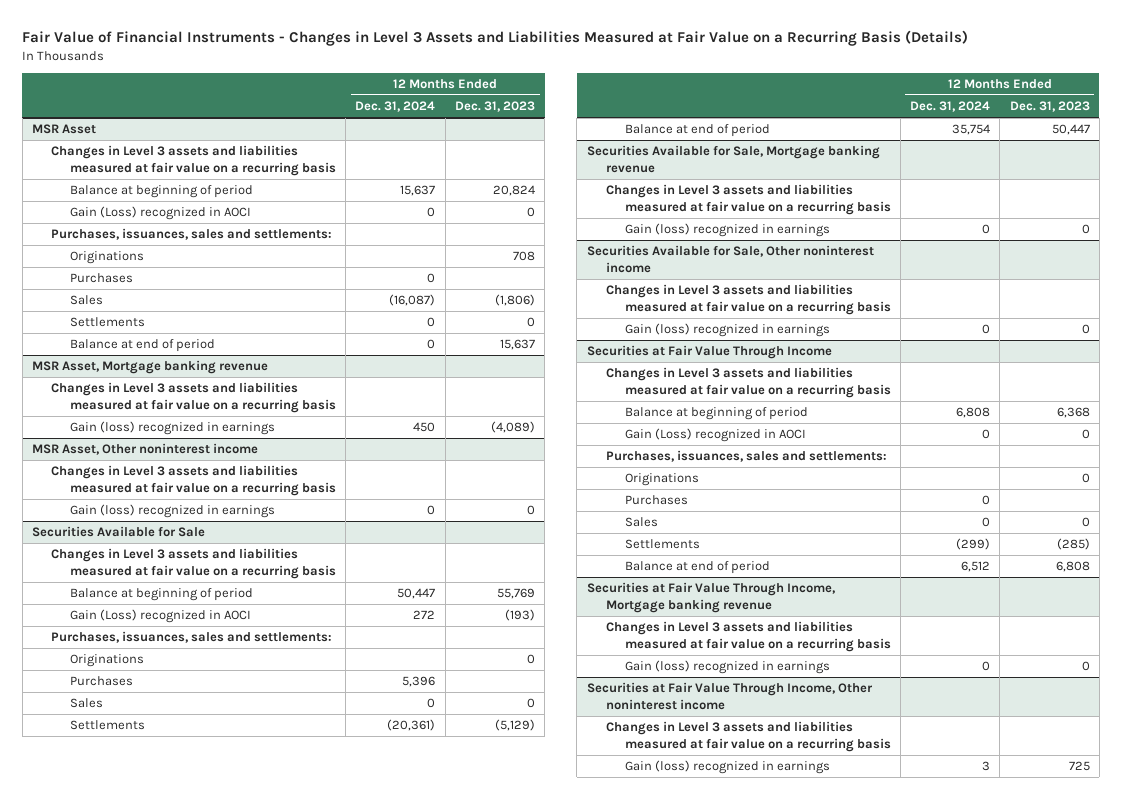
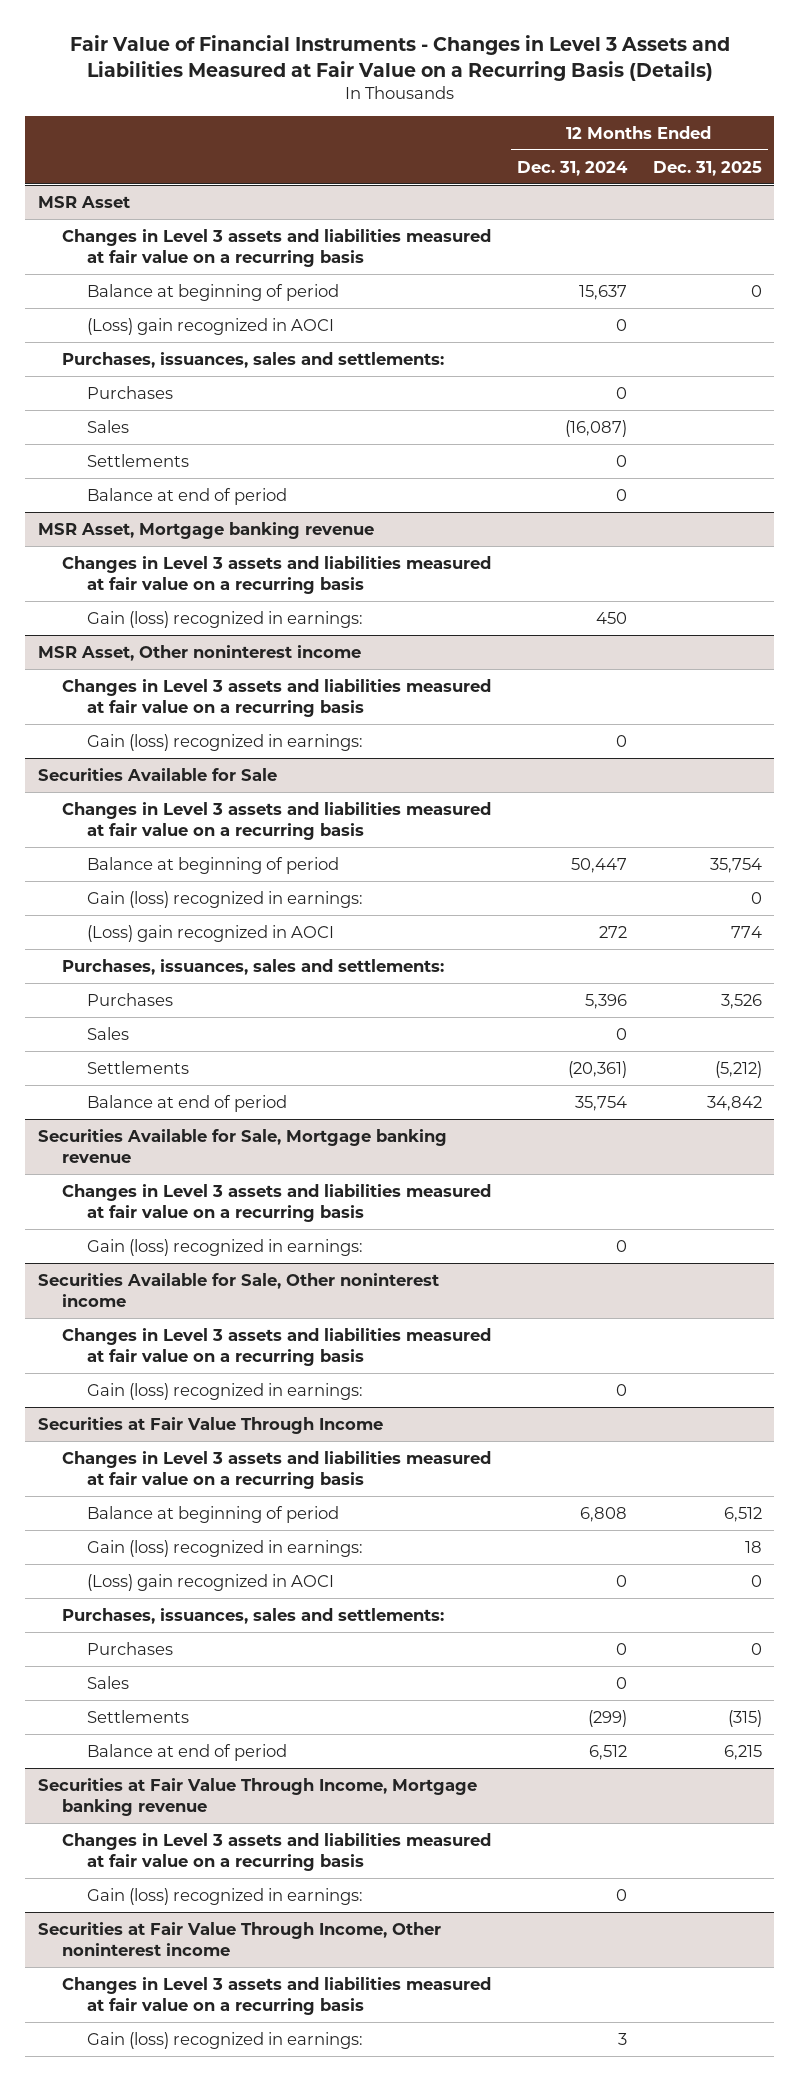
[454,101,535,113] Dec. 31, 2023 -> none
none -> [652,160,762,176] Dec. 31, 2025
[69,206,251,221] Gain (Loss) recognized in AOCI -> [86,317,334,335] (Loss) gain recognized in AOCI
[69,251,144,265] Originations -> none
[69,421,275,436] Gain (loss) recognized in earnings -> [86,610,363,628] Gain (loss) recognized in earnings:
[69,504,275,519] Gain (loss) recognized in earnings -> [86,733,363,751] Gain (loss) recognized in earnings:
none -> [86,890,363,908] Gain (loss) recognized in earnings:
[69,609,251,624] Gain (Loss) recognized in AOCI -> [86,924,334,942] (Loss) gain recognized in AOCI
[69,654,144,668] Originations -> none
[624,223,830,238] Gain (loss) recognized in earnings -> [86,1238,363,1256] Gain (loss) recognized in earnings:
[624,323,830,338] Gain (loss) recognized in earnings -> [86,1382,363,1400] Gain (loss) recognized in earnings:
none -> [86,1539,363,1557] Gain (loss) recognized in earnings:
[624,428,806,443] Gain (Loss) recognized in AOCI -> [86,1573,334,1591] (Loss) gain recognized in AOCI
[624,473,699,487] Originations -> none
[624,660,830,675] Gain (loss) recognized in earnings -> [86,1887,363,1905] Gain (loss) recognized in earnings:
[624,760,830,775] Gain (loss) recognized in earnings -> [86,2031,363,2049] Gain (loss) recognized in earnings:

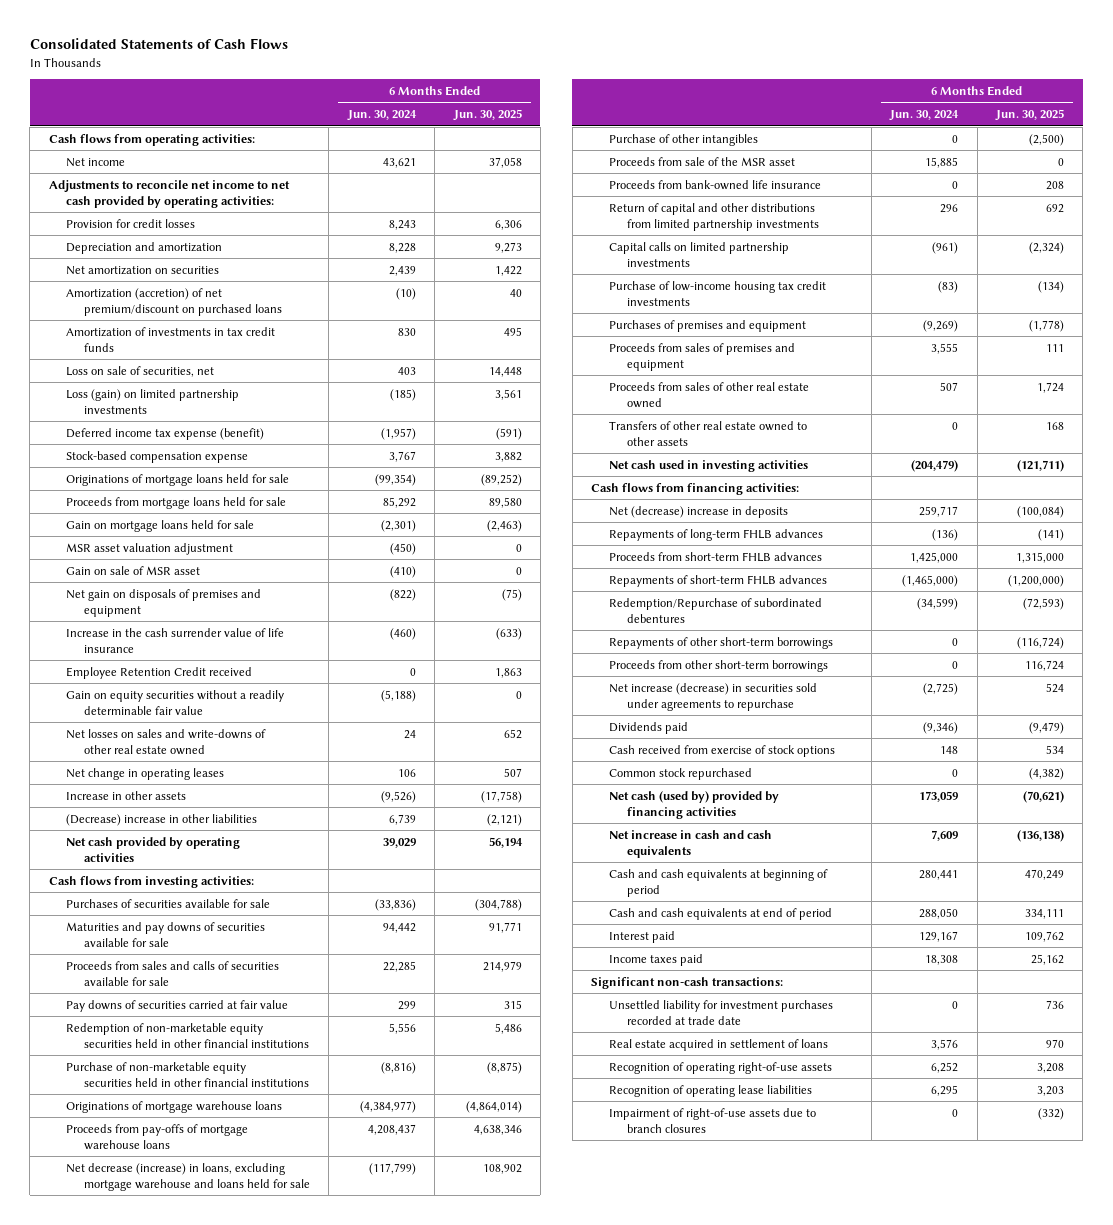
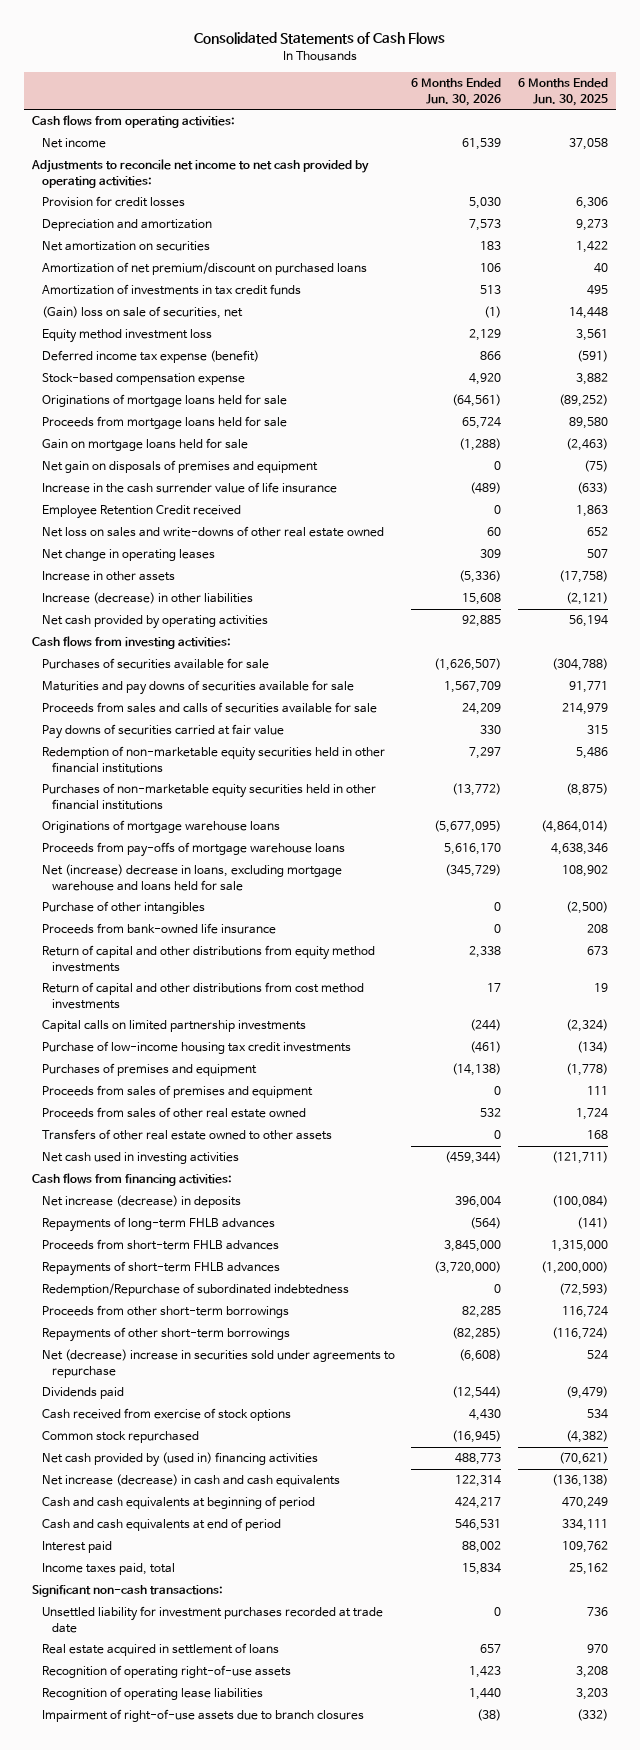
[346,110,417,122] Jun. 30, 2024 -> none
none -> [411,78,502,106] 6 Months Ended Jun. 30, 2026
[66,287,283,316] Amortization (accretion) of net premium/discount on purchased loans -> [42,262,368,276] Amortization of net premium/discount on purchased loans
[66,365,215,377] Loss on sale of securities, net -> [42,306,244,320] (Gain) loss on sale of securities, net
[66,388,240,414] Loss (gain) on limited partnership investments -> [42,329,213,344] Equity method investment loss
[66,542,234,555] MSR asset valuation adjustment -> none
[66,565,201,575] Gain on sale of MSR asset -> none
[66,689,285,715] Gain on equity securities without a readily determinable fair value -> none
[66,728,267,755] Net losses on sales and write-downs of other real estate owned -> [42,526,385,538] Net loss on sales and write-downs of other real estate owned
[66,813,258,826] (Decrease) increase in other liabilities -> [42,592,254,605] Increase (decrease) in other liabilities
[66,1061,310,1087] Purchase of non-marketable equity securities held in other financial institutions -> [42,783,377,810] Purchases of non-marketable equity securities held in other financial institutions
[66,1162,311,1191] Net decrease (increase) in loans, excluding mortgage warehouse and loans held for sale -> [42,864,343,891] Net (increase) decrease in loans, excluding mortgage warehouse and loans held for sale
[608,156,795,166] Proceeds from sale of the MSR asset -> none
[608,202,819,231] Return of capital and other distributions from limited partnership investments -> [42,945,376,972] Return of capital and other distributions from equity method investments
[1046,203,1065,213] 692 -> [586,946,608,956] 673
none -> [42,982,365,1009] Return of capital and other distributions from cost method investments
[608,505,788,518] Net (decrease) increase in deposits -> [42,1195,242,1209] Net increase (decrease) in deposits
[608,597,822,623] Redemption/Repurchase of subordinated debentures -> [42,1283,350,1297] Redemption/Repurchase of subordinated indebtedness
[608,636,833,649] Repayments of other short-term borrowings -> [42,1327,291,1343] Repayments of other short-term borrowings
[608,682,817,711] Net increase (decrease) in securities sold under agreements to repurchase -> [42,1349,396,1378] Net (decrease) increase in securities sold under agreements to repurchase
[608,790,779,819] Net cash (used by) provided by financing activities -> [42,1452,319,1468] Net cash provided by (used in) financing activities
[608,829,772,858] Net increase in cash and cash equivalents -> [42,1474,341,1488] Net increase (decrease) in cash and cash equivalents
[608,953,703,966] Income taxes paid -> [42,1563,176,1576] Income taxes paid, total

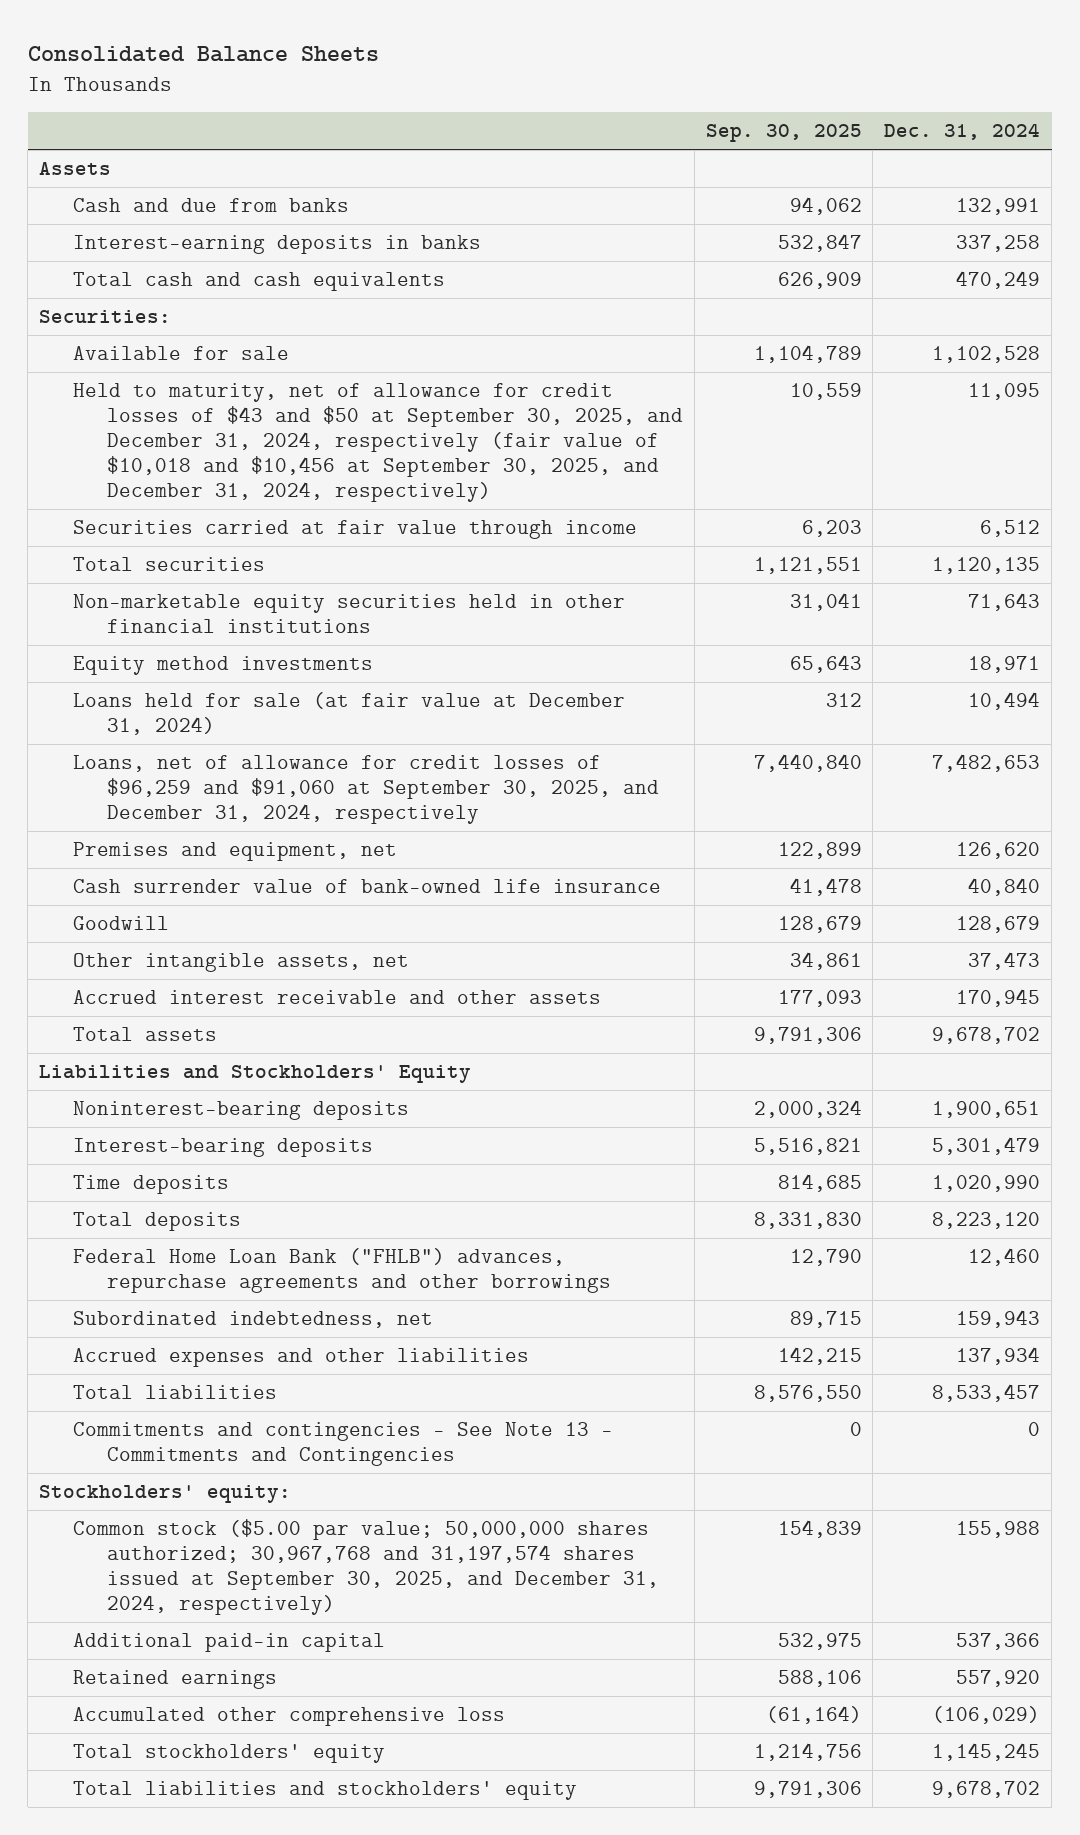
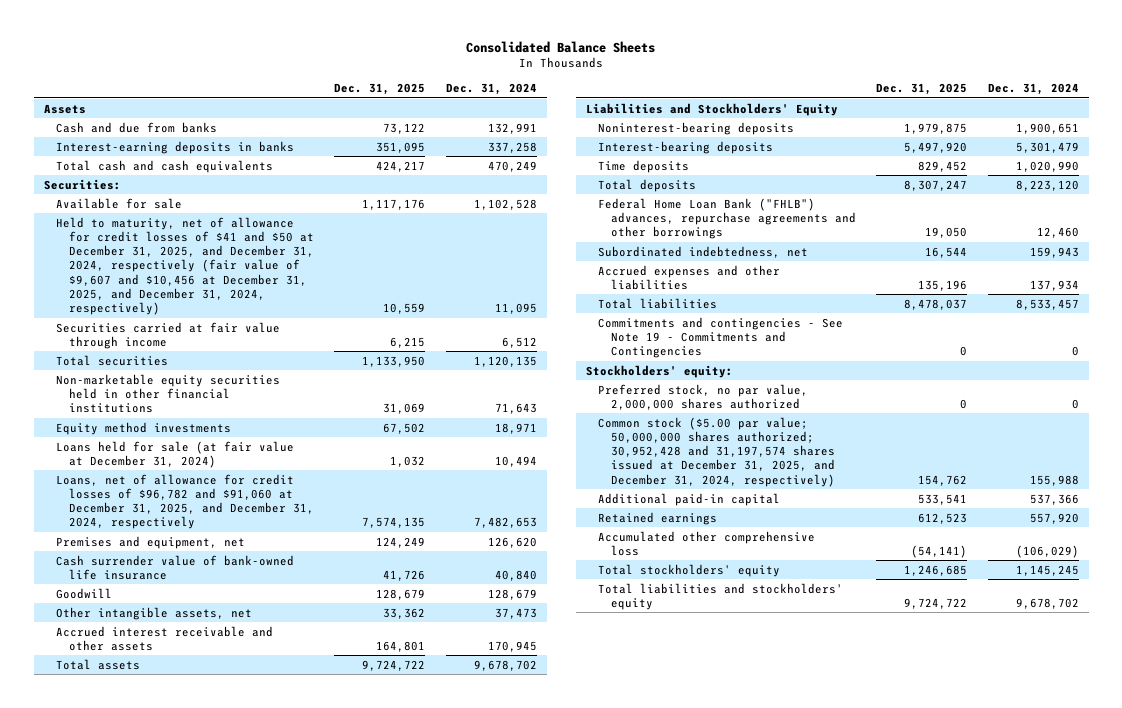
[705,124,862,143] Sep. 30, 2025 -> none
none -> [334,83,426,96] Dec. 31, 2025
[72,383,683,503] Held to maturity, net of allowance for credit losses of $43 and $50 at September 30, 2025, and December 31, 2024, respectively (fair value of $10,018 and $10,456 at September 30, 2025, and December 31, 2024, respectively) -> [56,216,314,316] Held to maturity, net of allowance for credit losses of $41 and $50 at December 31, 2025, and December 31, 2024, respectively (fair value of $9,607 and $10,456 at December 31, 2025, and December 31, 2024, respectively)
[72,755,659,825] Loans, net of allowance for credit losses of $96,259 and $91,060 at September 30, 2025, and December 31, 2024, respectively -> [56,473,314,530] Loans, net of allowance for credit losses of $96,782 and $91,060 at December 31, 2025, and December 31, 2024, respectively
[72,1422,613,1467] Commitments and contingencies - See Note 13 - Commitments and Contingencies -> [598,316,844,359] Commitments and contingencies - See Note 19 - Commitments and Contingencies
none -> [598,383,809,410] Preferred stock, no par value, 2,000,000 shares authorized
[72,1519,659,1616] Common stock ($5.00 par value; 50,000,000 shares authorized; 30,967,768 and 31,197,574 shares issued at September 30, 2025, and December 31, 2024, respectively) -> [598,416,835,487] Common stock ($5.00 par value; 50,000,000 shares authorized; 30,952,428 and 31,197,574 shares issued at December 31, 2025, and December 31, 2024, respectively)

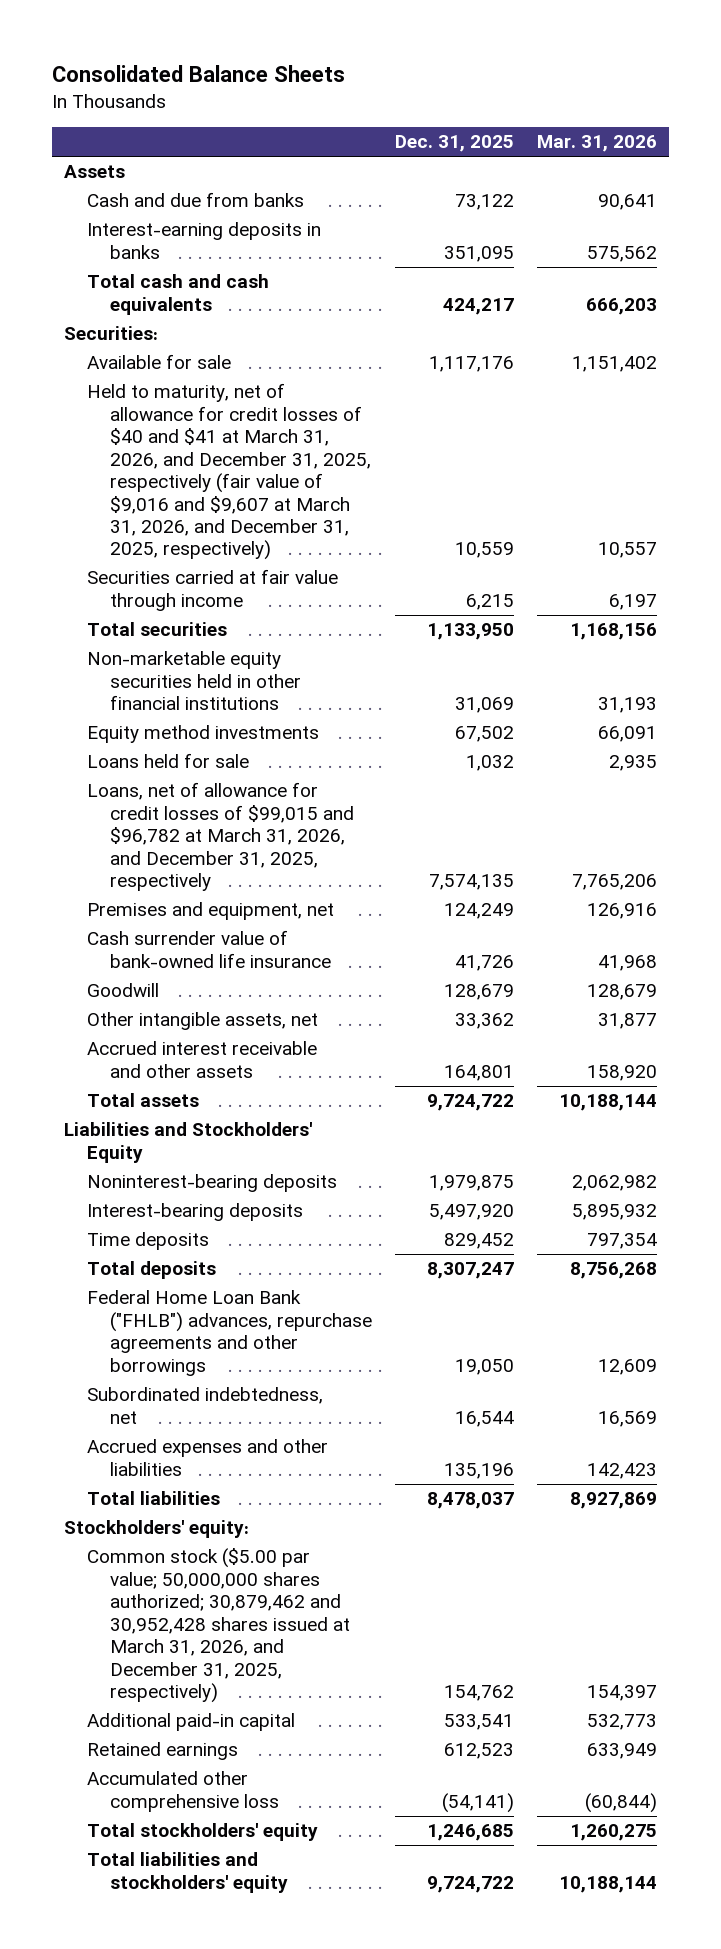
[445,83,537,96] Dec. 31, 2024 -> none
none -> [537,135,658,153] Mar. 31, 2026
[56,216,314,316] Held to maturity, net of allowance for credit losses of $41 and $50 at December 31, 2025, and December 31, 2024, respectively (fair value of $9,607 and $10,456 at December 31, 2025, and December 31, 2024, respectively) -> [86,383,371,561] Held to maturity, net of allowance for credit losses of $40 and $41 at March 31, 2026, and December 31, 2025, respectively (fair value of $9,016 and $9,607 at March 31, 2026, and December 31, 2025, respectively)
[56,440,295,468] Loans held for sale (at fair value at December 31, 2024) -> [86,753,249,769] Loans held for sale
[56,473,314,530] Loans, net of allowance for credit losses of $96,782 and $91,060 at December 31, 2025, and December 31, 2024, respectively -> [86,782,354,892] Loans, net of allowance for credit losses of $99,015 and $96,782 at March 31, 2026, and December 31, 2025, respectively
[598,316,844,359] Commitments and contingencies - See Note 19 - Commitments and Contingencies -> none
[598,383,809,410] Preferred stock, no par value, 2,000,000 shares authorized -> none
[598,416,835,487] Common stock ($5.00 par value; 50,000,000 shares authorized; 30,952,428 and 31,197,574 shares issued at December 31, 2025, and December 31, 2024, respectively) -> [86,1548,350,1704] Common stock ($5.00 par value; 50,000,000 shares authorized; 30,879,462 and 30,952,428 shares issued at March 31, 2026, and December 31, 2025, respectively)

